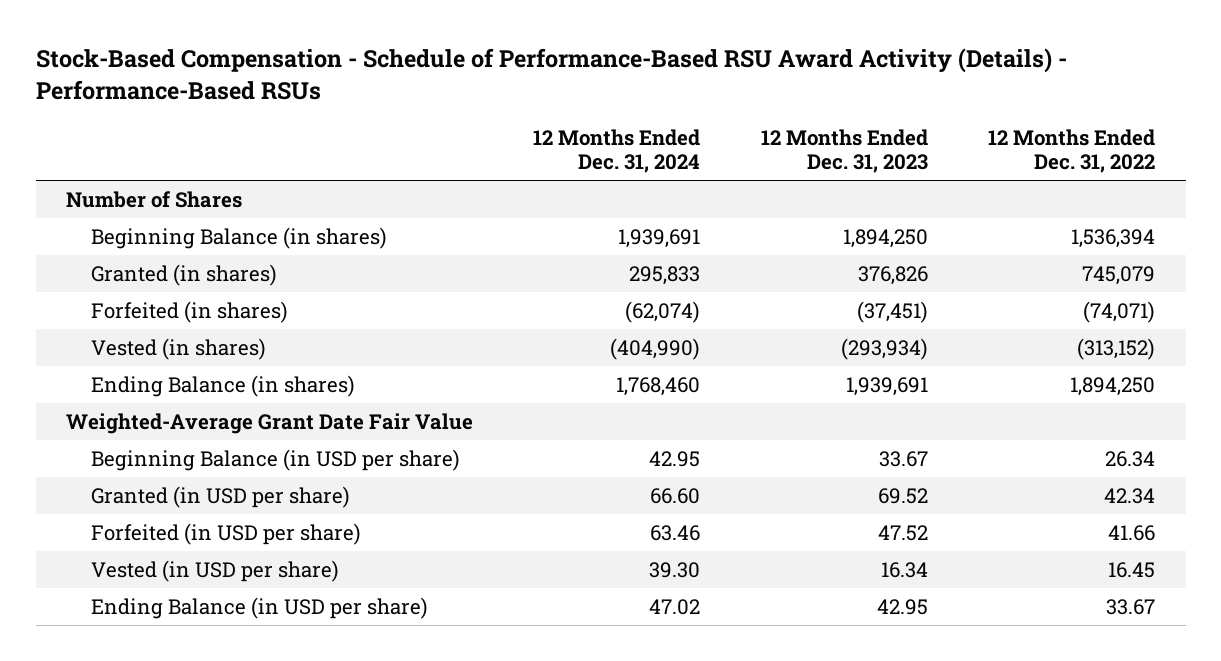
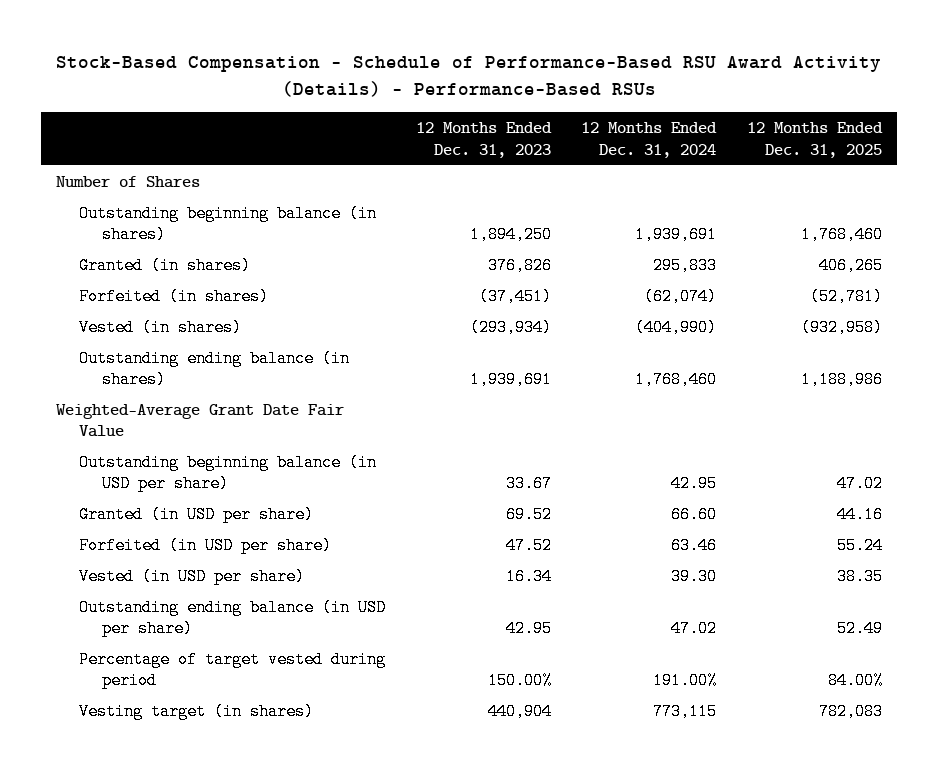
[988,128,1156,173] 12 Months Ended Dec. 31, 2022 -> none
none -> [747,122,884,158] 12 Months Ended Dec. 31, 2025
[90,226,387,249] Beginning Balance (in shares) -> [79,204,378,244] Outstanding beginning balance (in shares)
[90,374,355,397] Ending Balance (in shares) -> [79,349,351,389] Outstanding ending balance (in shares)
[90,448,460,471] Beginning Balance (in USD per share) -> [79,453,378,493] Outstanding beginning balance (in USD per share)
[90,596,428,619] Ending Balance (in USD per share) -> [79,598,387,638] Outstanding ending balance (in USD per share)
none -> [79,650,387,690] Percentage of target vested during period
none -> [79,702,315,720] Vesting target (in shares)

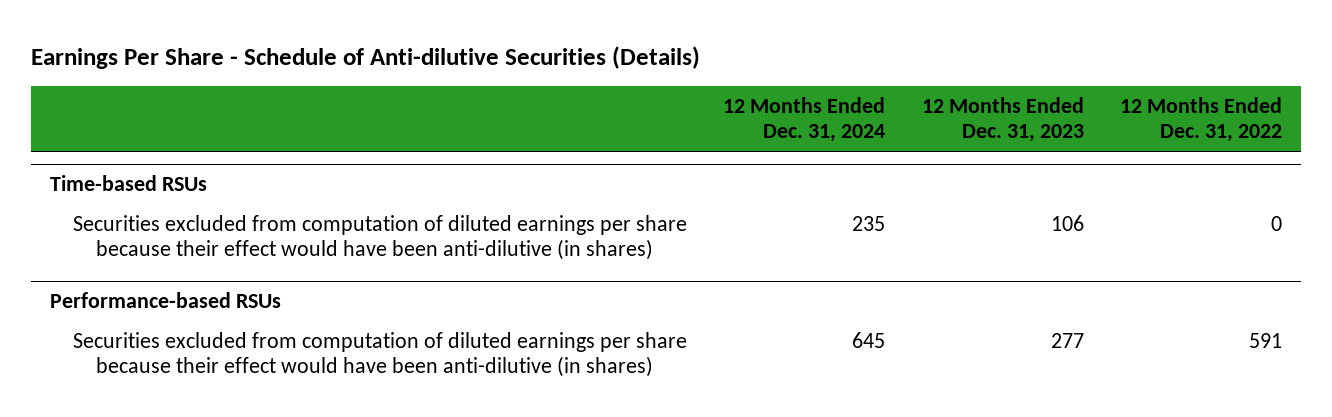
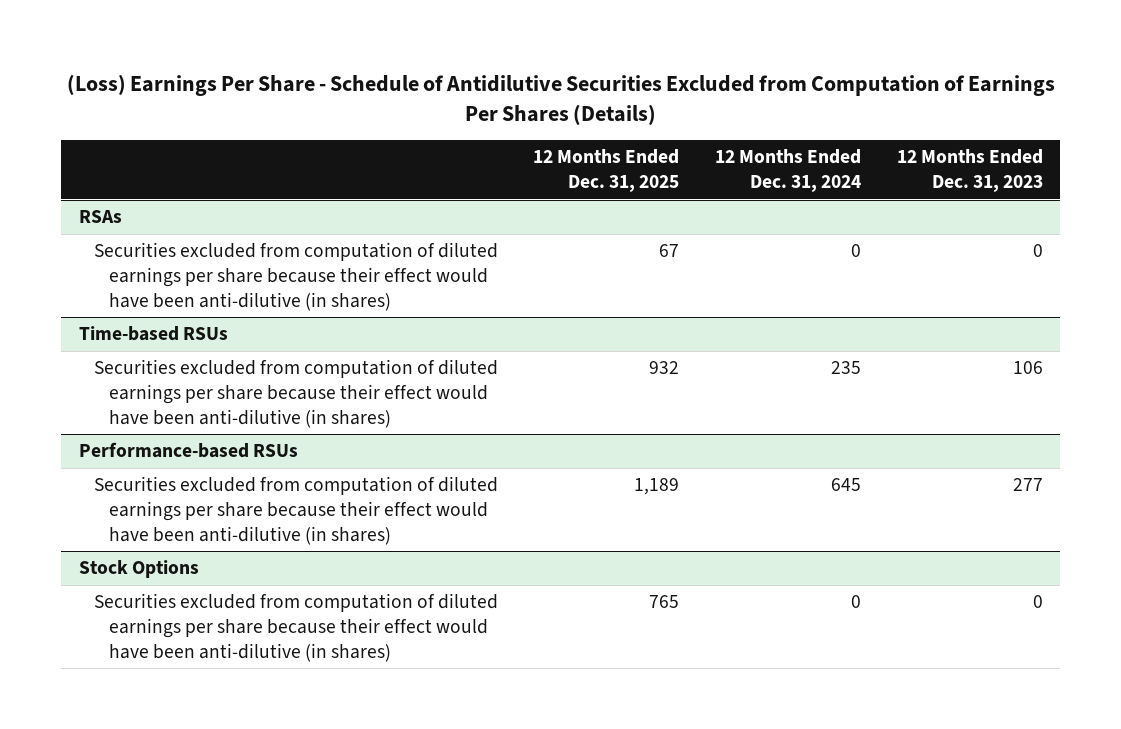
[31,45,701,69] Earnings Per Share - Schedule of Anti-dilutive Securities (Details) -> [66,73,1055,125] (Loss) Earnings Per Share - Schedule of Antidilutive Securities Excluded from Computation of Earnings Per Shares (Details)
[1120,97,1283,143] 12 Months Ended Dec. 31, 2022 -> none
none -> [533,149,680,193] 12 Months Ended Dec. 31, 2025
none -> [78,210,122,224] RSAs
none -> [93,242,498,311] Securities excluded from computation of diluted earnings per share because their effect would have been anti-dilutive (in shares)
none -> [78,560,199,579] Stock Options
none -> [93,593,498,662] Securities excluded from computation of diluted earnings per share because their effect would have been anti-dilutive (in shares)

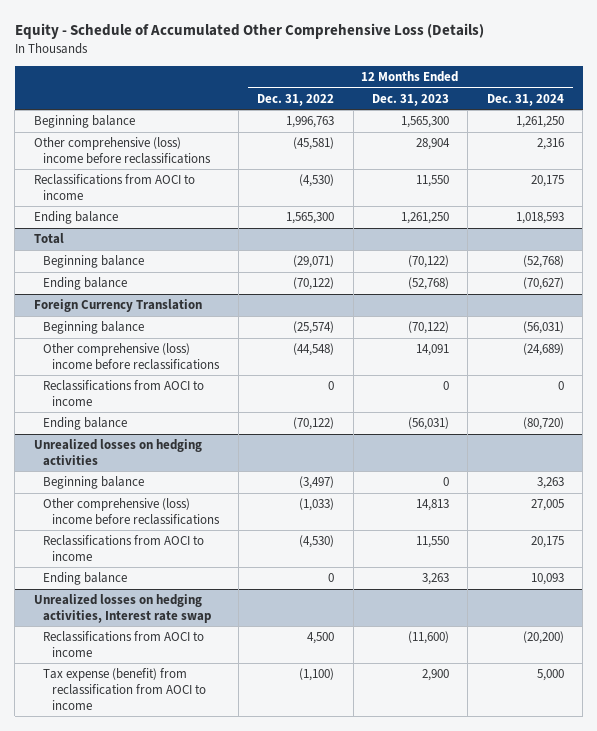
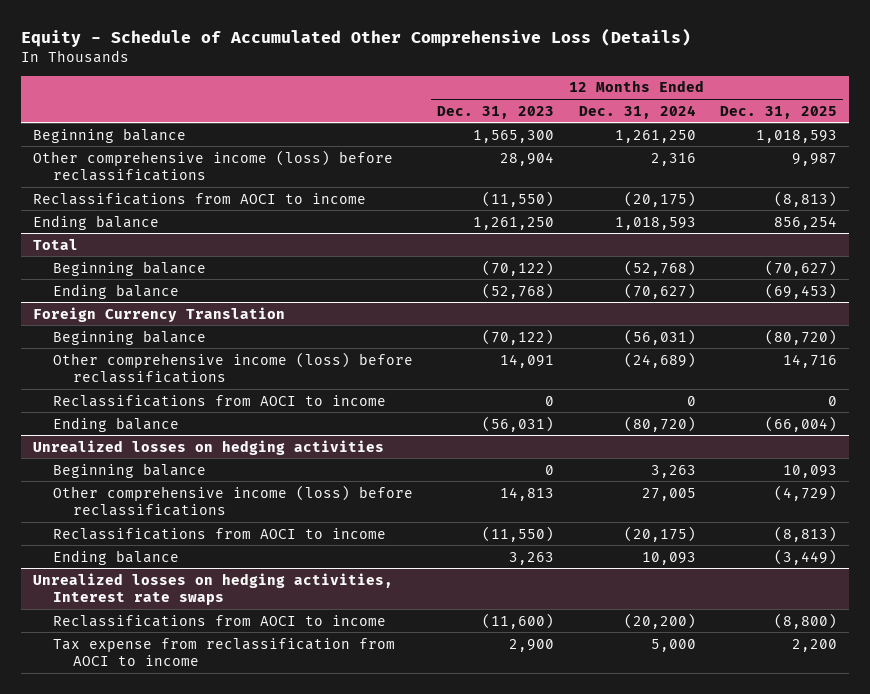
[257,93,335,106] Dec. 31, 2022 -> none
none -> [719,105,837,119] Dec. 31, 2025
[33,137,211,164] Other comprehensive (loss) income before reclassifications -> [32,149,393,182] Other comprehensive income (loss) before reclassifications
[415,175,449,188] 11,550 -> [482,190,555,207] (11,550)
[530,175,564,188] 20,175 -> [623,190,696,207] (20,175)
[42,343,221,370] Other comprehensive (loss) income before reclassifications -> [53,351,414,384] Other comprehensive income (loss) before reclassifications
[42,498,221,525] Other comprehensive (loss) income before reclassifications -> [53,484,414,517] Other comprehensive income (loss) before reclassifications
[415,536,449,549] 11,550 -> [482,525,555,542] (11,550)
[530,536,564,549] 20,175 -> [623,525,696,542] (20,175)
[33,594,211,623] Unrealized losses on hedging activities, Interest rate swap -> [32,572,393,606] Unrealized losses on hedging activities, Interest rate swaps
[42,668,207,710] Tax expense (benefit) from reclassification from AOCI to income -> [53,637,396,667] Tax expense from reclassification from AOCI to income

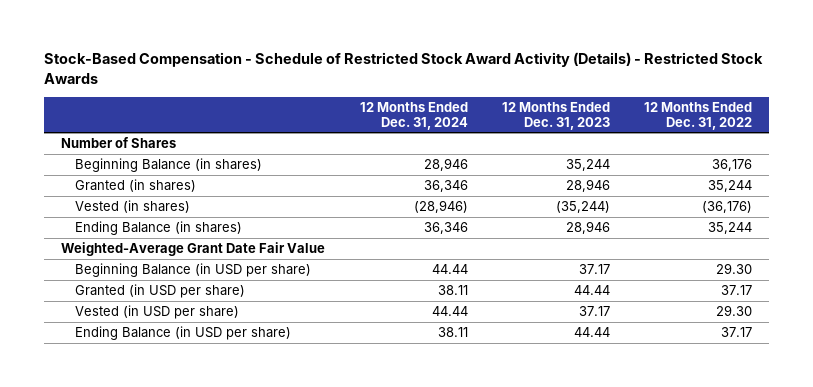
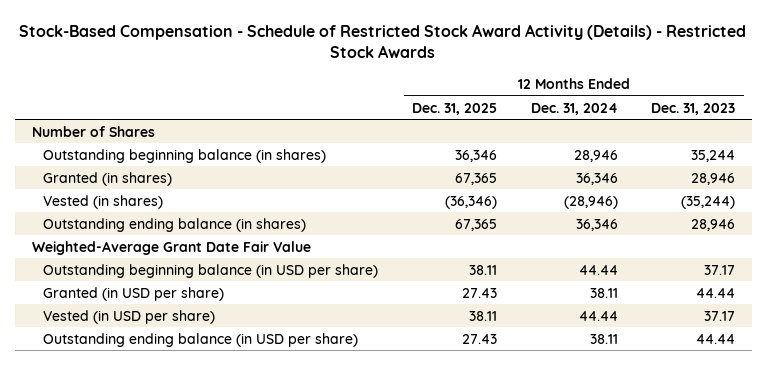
[643,101,752,130] 12 Months Ended Dec. 31, 2022 -> none
none -> [411,102,497,115] Dec. 31, 2025
[75,157,263,172] Beginning Balance (in shares) -> [43,148,327,163] Outstanding beginning balance (in shares)
[75,220,243,235] Ending Balance (in shares) -> [43,217,307,232] Outstanding ending balance (in shares)
[75,262,312,277] Beginning Balance (in USD per share) -> [43,263,379,278] Outstanding beginning balance (in USD per share)
[75,325,292,340] Ending Balance (in USD per share) -> [43,332,359,347] Outstanding ending balance (in USD per share)

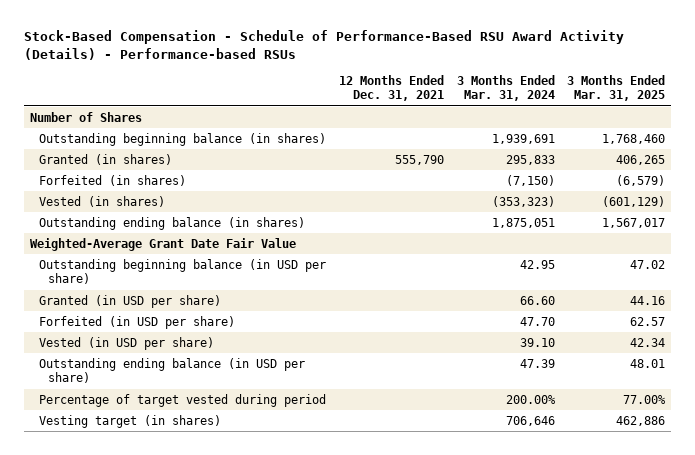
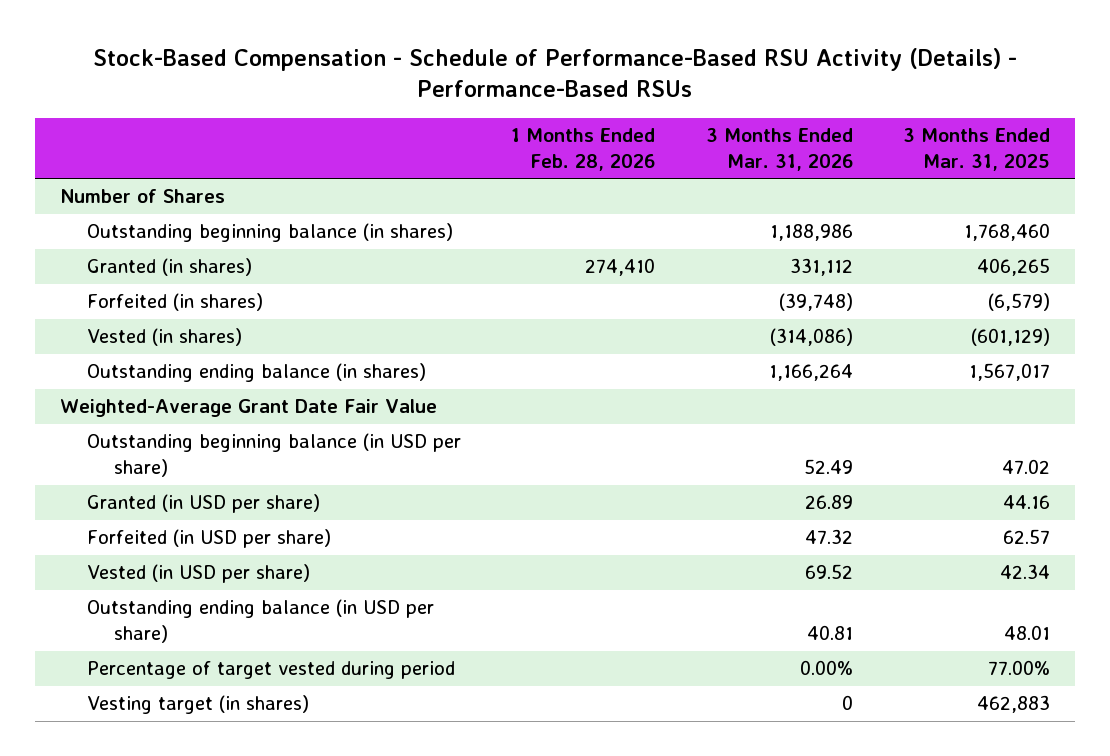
[23,30,624,60] Stock-Based Compensation - Schedule of Performance-Based RSU Award Activity (Details) - Performance-based RSUs -> [92,47,1017,98] Stock-Based Compensation - Schedule of Performance-Based RSU Activity (Details) - Performance-Based RSUs
[338,74,444,102] 12 Months Ended Dec. 31, 2021 -> none
[456,74,555,102] 3 Months Ended Mar. 31, 2024 -> none
none -> [511,128,656,171] 1 Months Ended Feb. 28, 2026
none -> [705,128,853,171] 3 Months Ended Mar. 31, 2026
[616,415,666,426] 462,886 -> [977,695,1051,714] 462,883

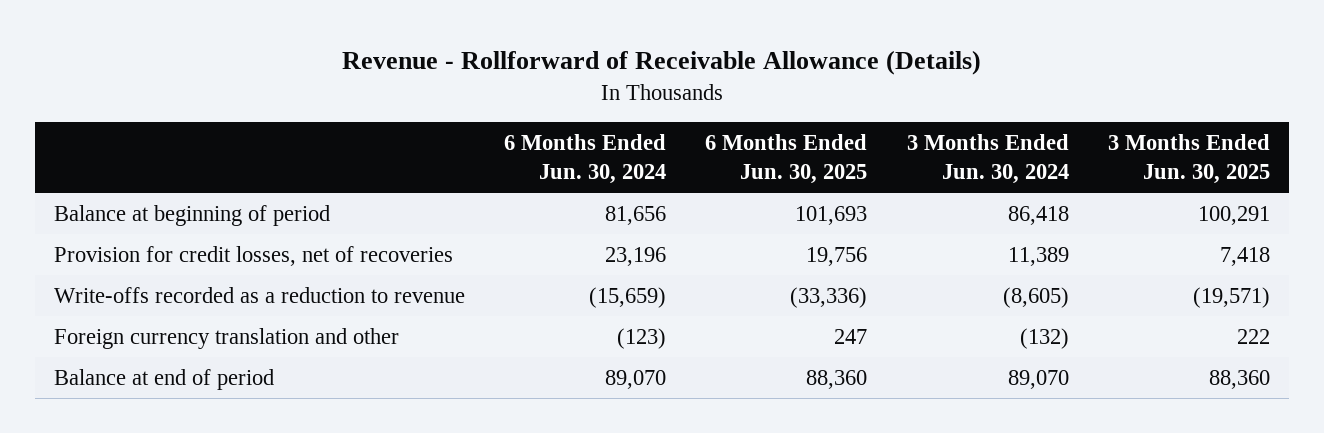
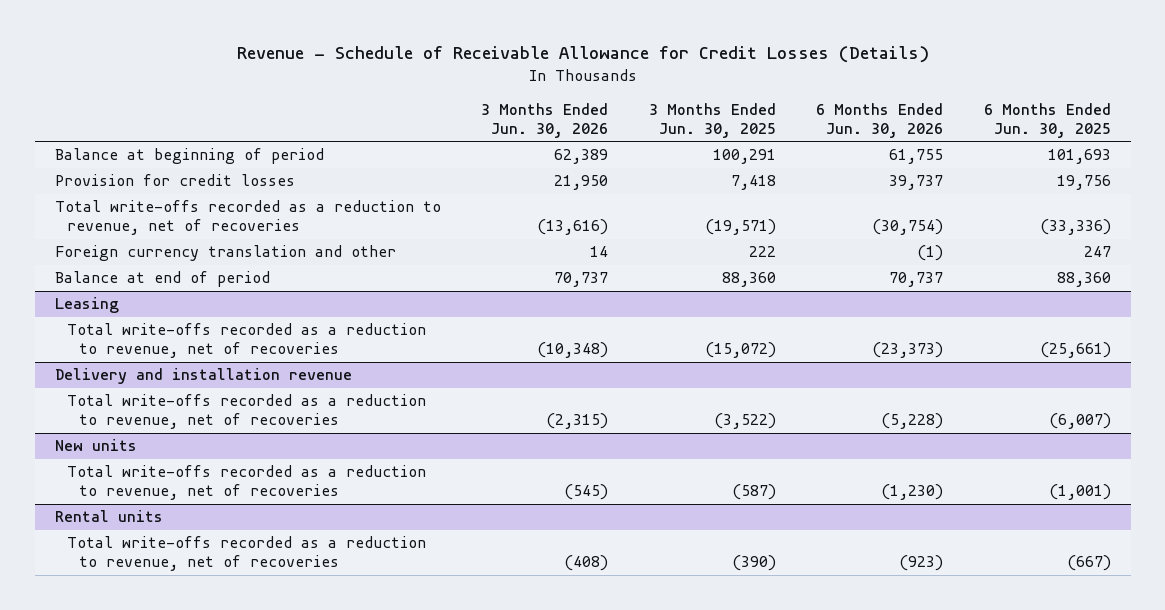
[341,50,981,76] Revenue - Rollforward of Receivable Allowance (Details) -> [236,46,929,64] Revenue - Schedule of Receivable Allowance for Credit Losses (Details)
[504,134,667,184] 6 Months Ended Jun. 30, 2024 -> none
[906,134,1069,184] 3 Months Ended Jun. 30, 2024 -> none
none -> [481,102,609,138] 3 Months Ended Jun. 30, 2026
none -> [816,102,944,138] 6 Months Ended Jun. 30, 2026
[54,246,454,267] Provision for credit losses, net of recoveries -> [54,174,295,187] Provision for credit losses
[54,287,466,304] Write-offs recorded as a reduction to revenue -> [54,200,441,236] Total write-offs recorded as a reduction to revenue, net of recoveries
none -> [54,297,119,314] Leasing
none -> [66,323,426,359] Total write-offs recorded as a reduction to revenue, net of recoveries
none -> [54,368,352,385] Delivery and installation revenue
none -> [66,394,426,430] Total write-offs recorded as a reduction to revenue, net of recoveries
none -> [54,439,137,452] New units
none -> [66,465,426,501] Total write-offs recorded as a reduction to revenue, net of recoveries
none -> [54,510,163,523] Rental units
none -> [66,536,426,572] Total write-offs recorded as a reduction to revenue, net of recoveries

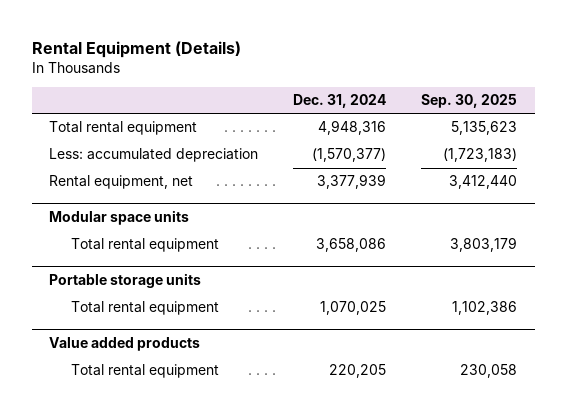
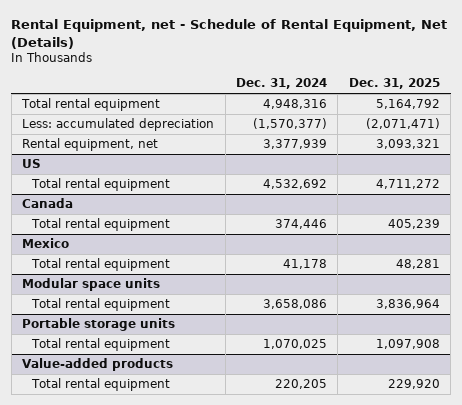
[31,40,241,58] Rental Equipment (Details) -> [11,19,448,49] Rental Equipment, net - Schedule of Rental Equipment, Net (Details)
[421,94,518,109] Sep. 30, 2025 -> none
none -> [348,78,440,90] Dec. 31, 2025
none -> [22,159,42,169] US
none -> [31,178,171,192] Total rental equipment
none -> [22,198,74,209] Canada
none -> [31,218,171,232] Total rental equipment
none -> [22,238,70,249] Mexico
none -> [31,258,171,272] Total rental equipment
[49,337,201,352] Value added products -> [22,358,174,372] Value-added products

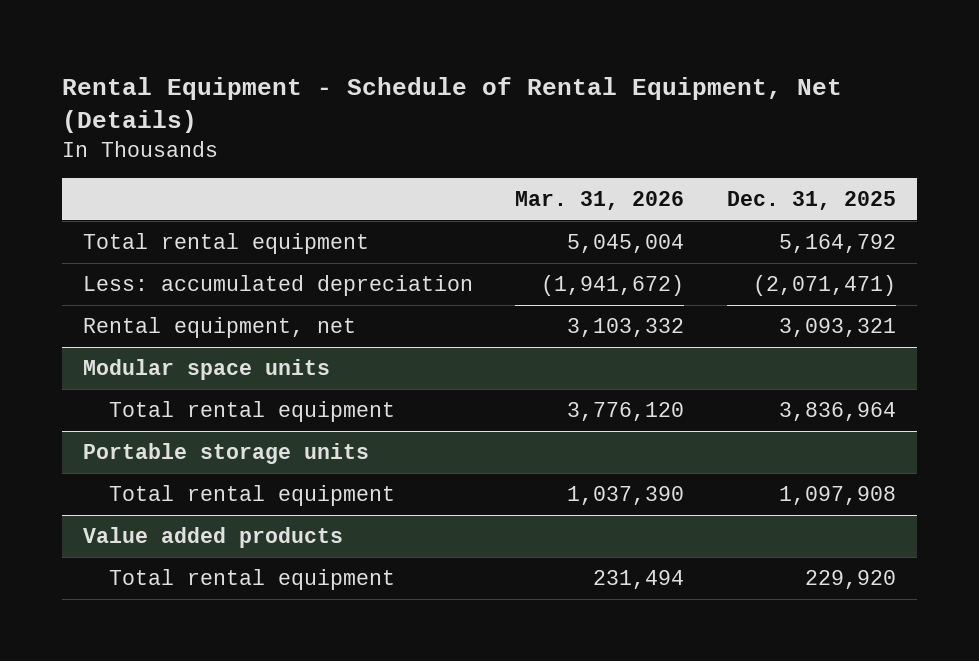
[11,19,448,49] Rental Equipment, net - Schedule of Rental Equipment, Net (Details) -> [61,76,842,133] Rental Equipment - Schedule of Rental Equipment, Net (Details)
[236,78,328,90] Dec. 31, 2024 -> none
none -> [515,191,685,211] Mar. 31, 2026
[22,159,42,169] US -> none
[31,178,171,192] Total rental equipment -> none
[22,198,74,209] Canada -> none
[31,218,171,232] Total rental equipment -> none
[22,238,70,249] Mexico -> none
[31,258,171,272] Total rental equipment -> none
[22,358,174,372] Value-added products -> [82,527,343,549] Value added products

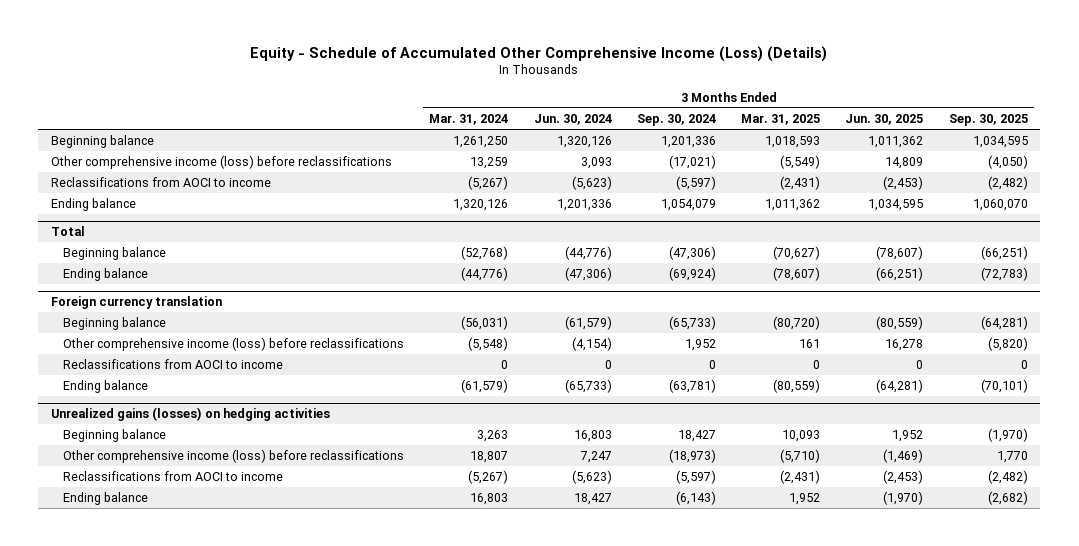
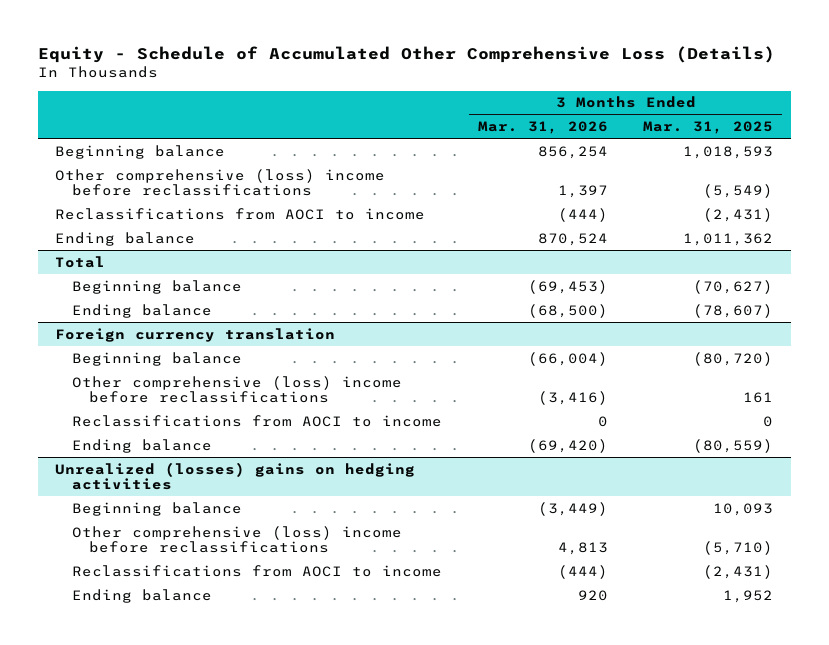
[250,45,828,62] Equity - Schedule of Accumulated Other Comprehensive Income (Loss) (Details) -> [37,45,775,63] Equity - Schedule of Accumulated Other Comprehensive Loss (Details)
[429,113,509,125] Mar. 31, 2024 -> none
[533,113,612,125] Jun. 30, 2024 -> none
[636,113,716,126] Sep. 30, 2024 -> none
[845,113,924,125] Jun. 30, 2025 -> none
[948,113,1028,126] Sep. 30, 2025 -> none
none -> [477,121,608,135] Mar. 31, 2026
[51,154,393,169] Other comprehensive income (loss) before reclassifications -> [55,168,386,197] Other comprehensive (loss) income before reclassifications
[63,336,405,351] Other comprehensive income (loss) before reclassifications -> [72,375,403,404] Other comprehensive (loss) income before reclassifications
[51,407,331,422] Unrealized gains (losses) on hedging activities -> [55,461,416,491] Unrealized (losses) gains on hedging activities
[63,448,405,463] Other comprehensive income (loss) before reclassifications -> [72,525,403,554] Other comprehensive (loss) income before reclassifications

